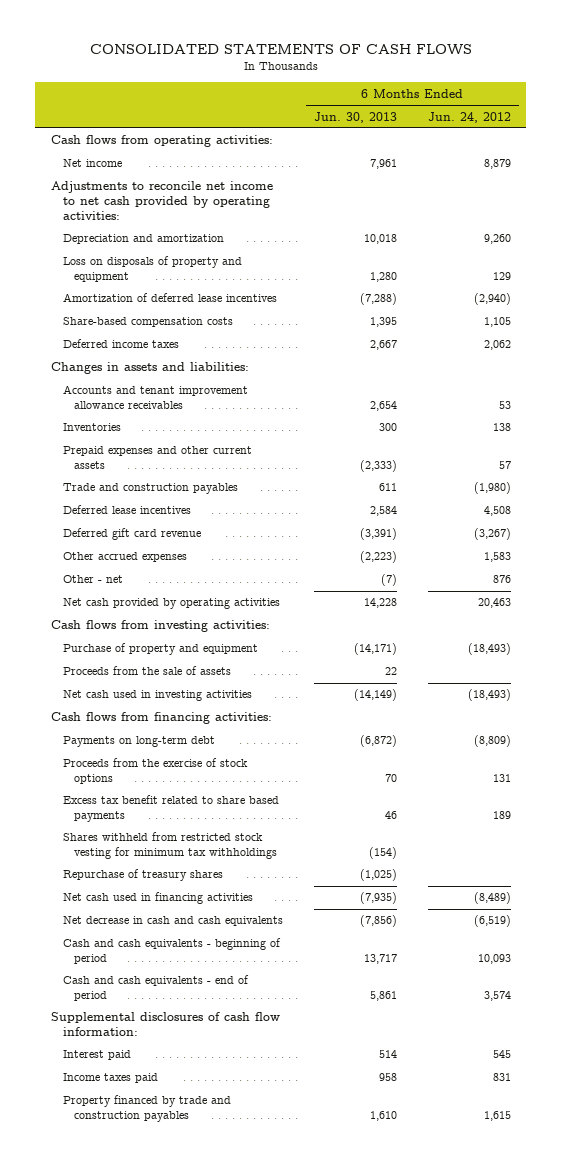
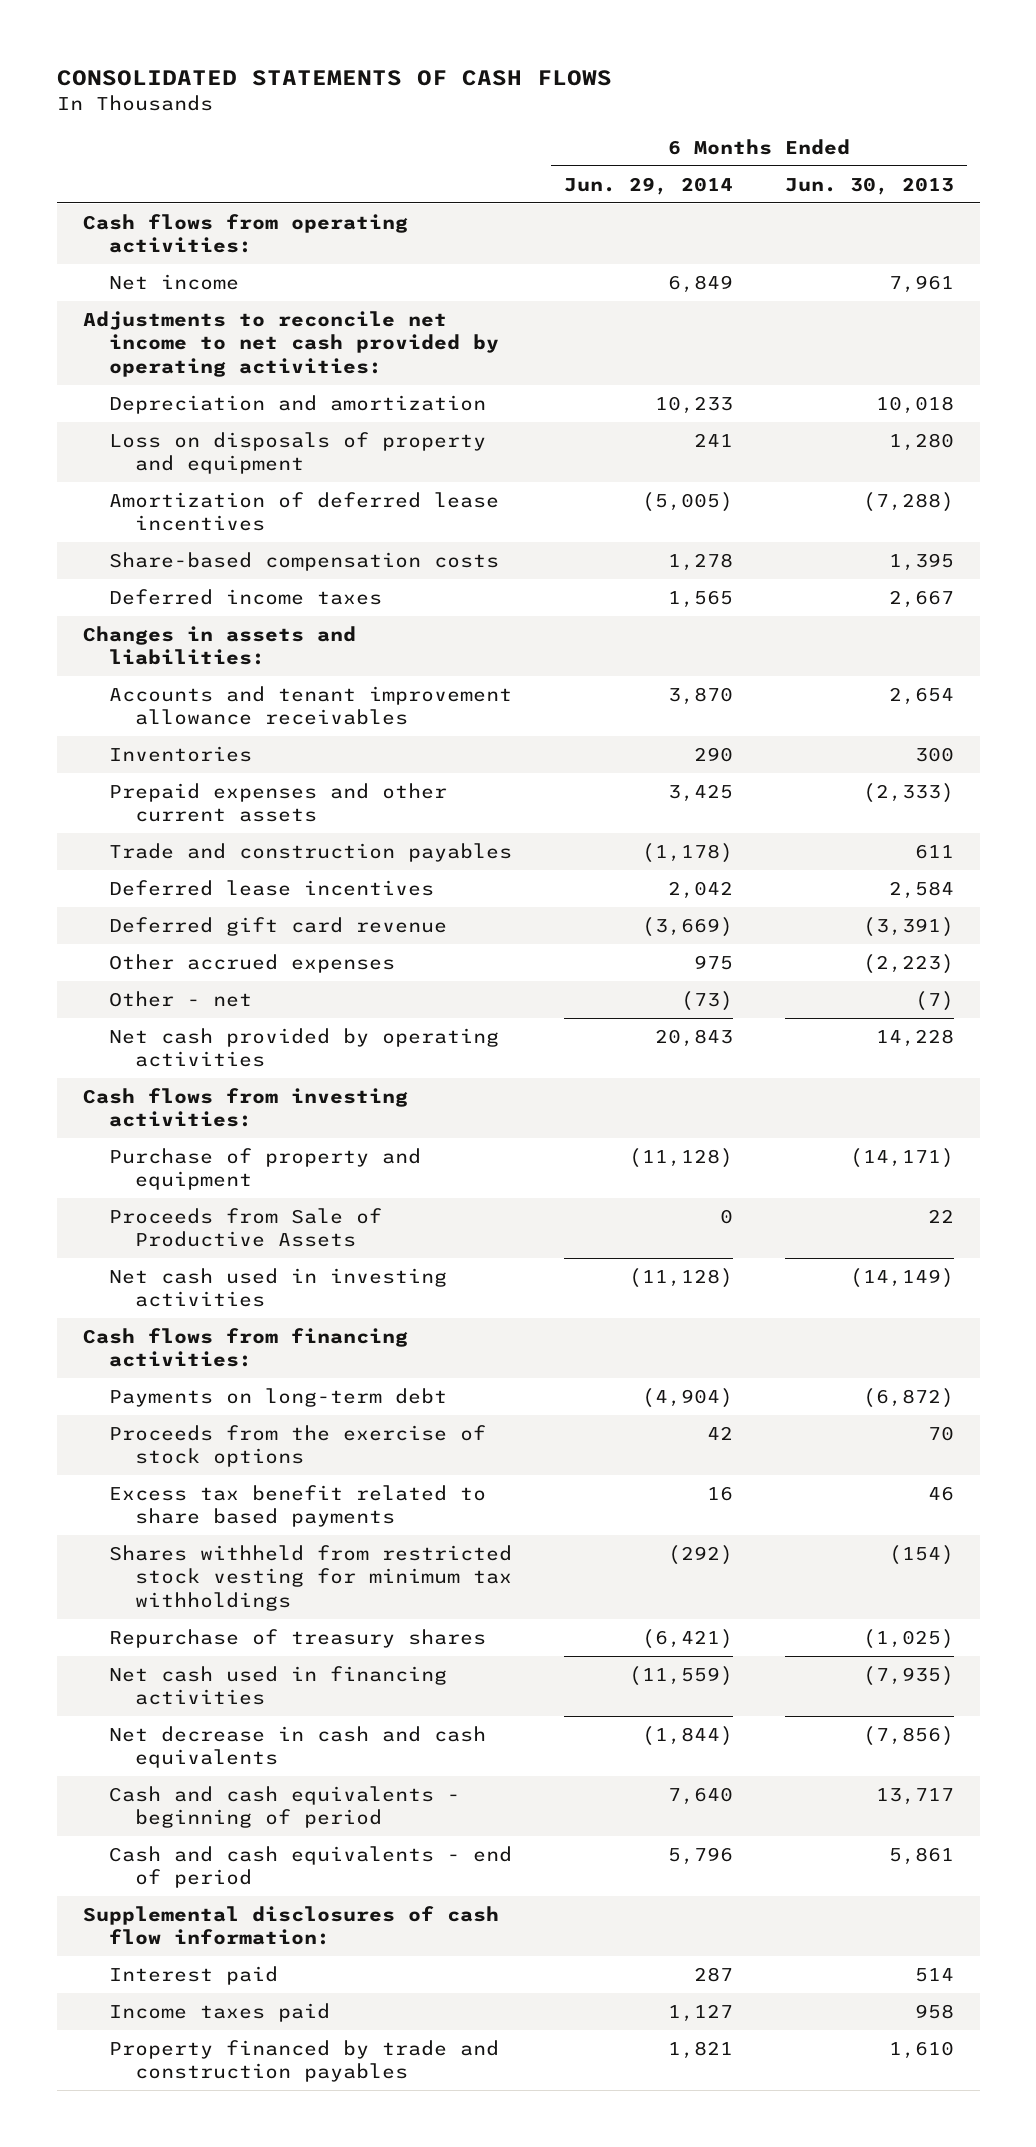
[427,111,511,123] Jun. 24, 2012 -> none
none -> [563,176,733,195] Jun. 29, 2014
[62,666,231,676] Proceeds from the sale of assets -> [108,1207,382,1248] Proceeds from Sale of Productive Assets

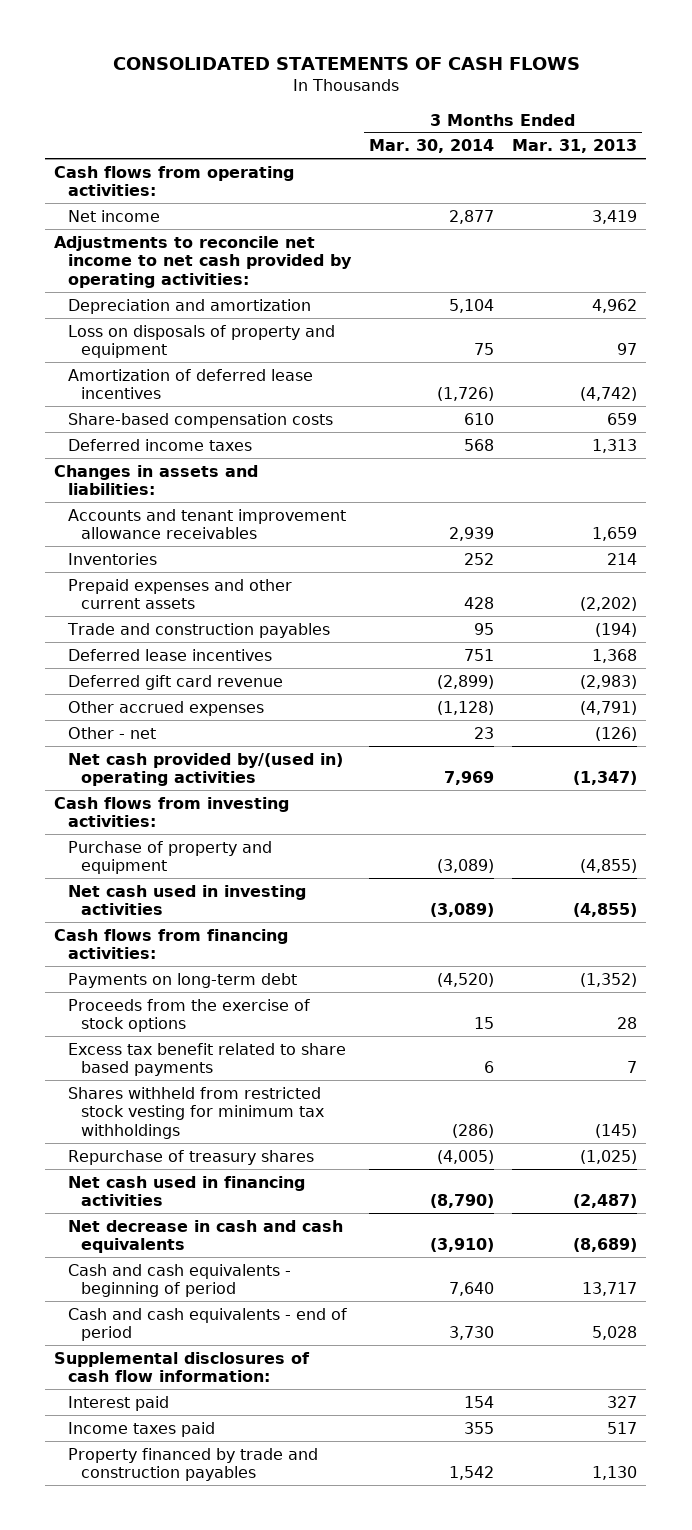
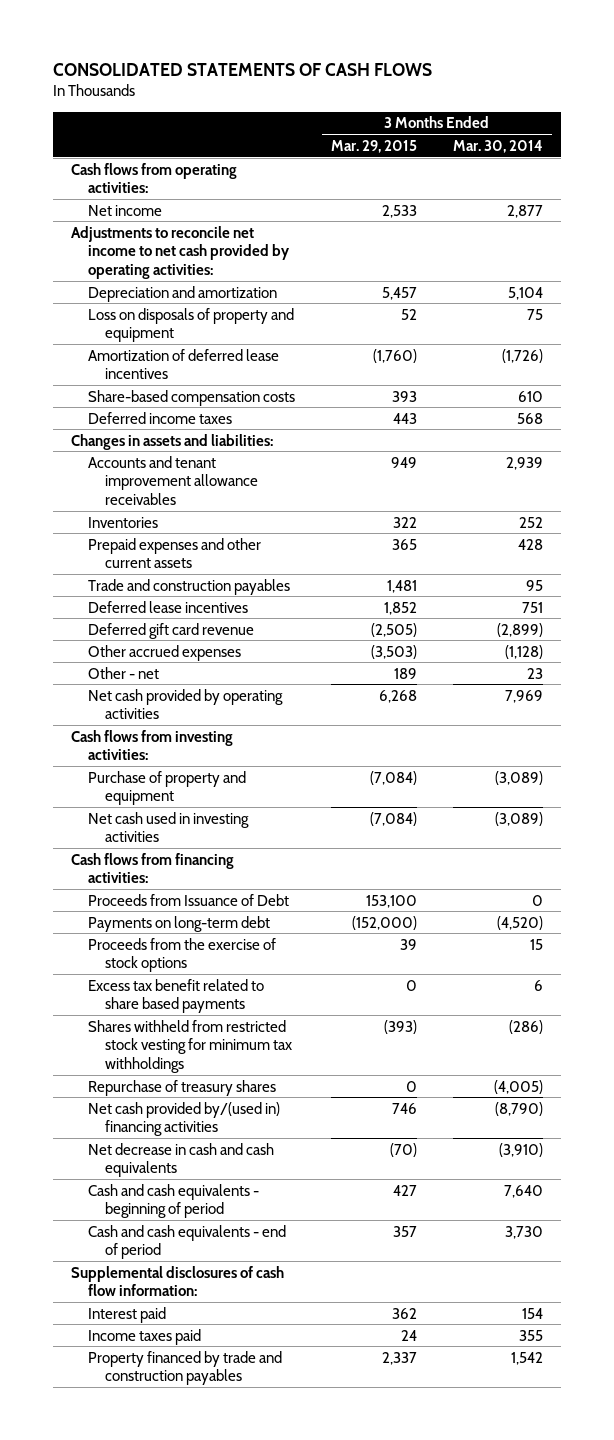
[512,139,638,154] Mar. 31, 2013 -> none
none -> [330,139,417,153] Mar. 29, 2015
[67,752,343,787] Net cash provided by/(used in) operating activities -> [87,688,283,720] Net cash provided by operating activities
none -> [87,893,289,906] Proceeds from Issuance of Debt
[67,1175,305,1207] Net cash used in financing activities -> [87,1101,280,1137] Net cash provided by/(used in) financing activities

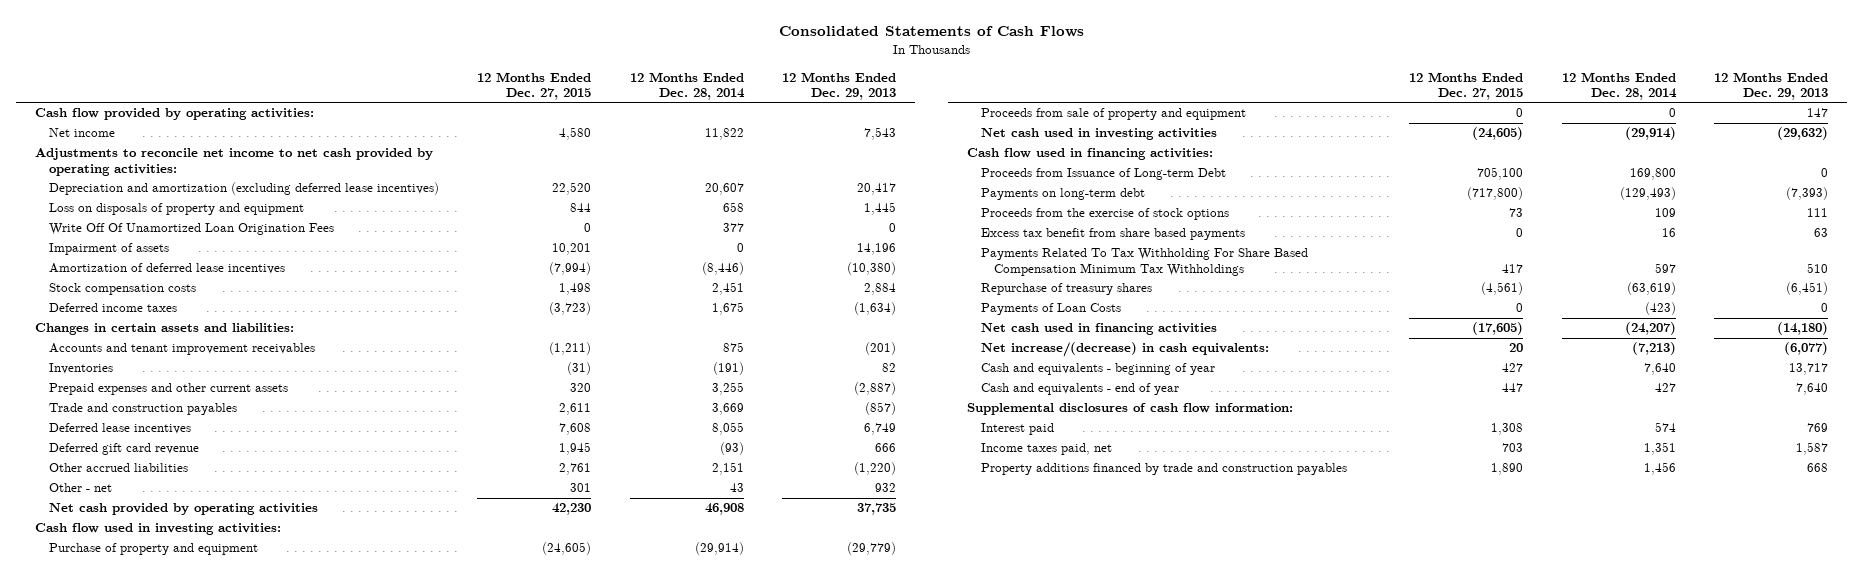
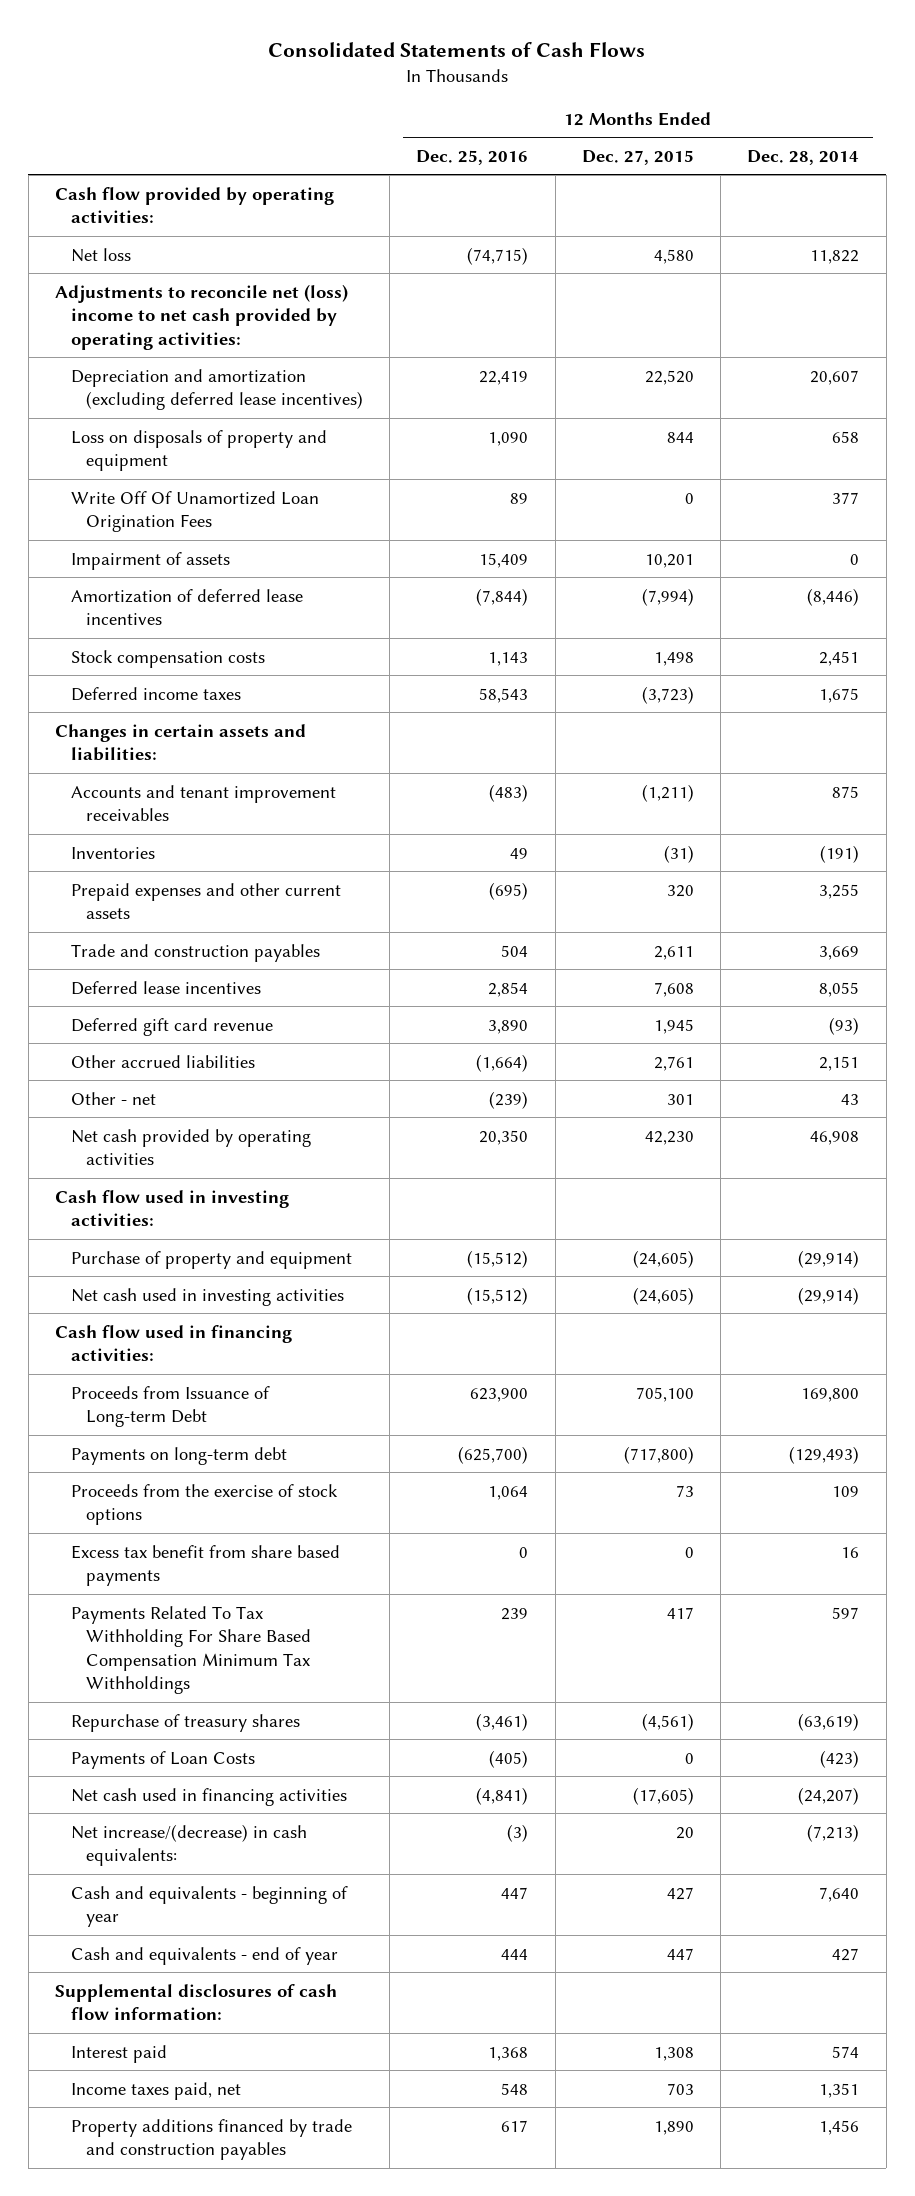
[782,71,897,101] 12 Months Ended Dec. 29, 2013 -> none
none -> [416,149,529,165] Dec. 25, 2016
[48,128,115,138] Net income -> [70,247,131,262] Net loss
[35,148,434,176] Adjustments to reconcile net income to net cash provided by operating activities: -> [55,283,349,350] Adjustments to reconcile net (loss) income to net cash provided by operating activities:
[980,108,1246,121] Proceeds from sale of property and equipment -> none

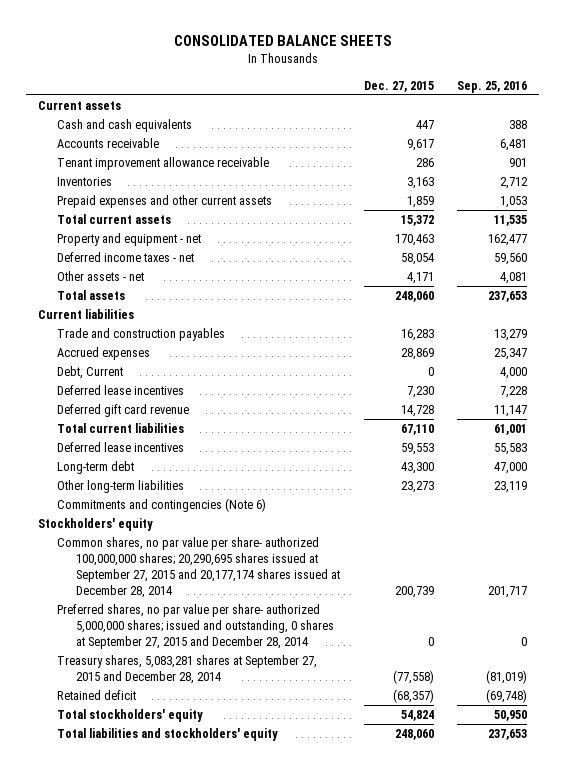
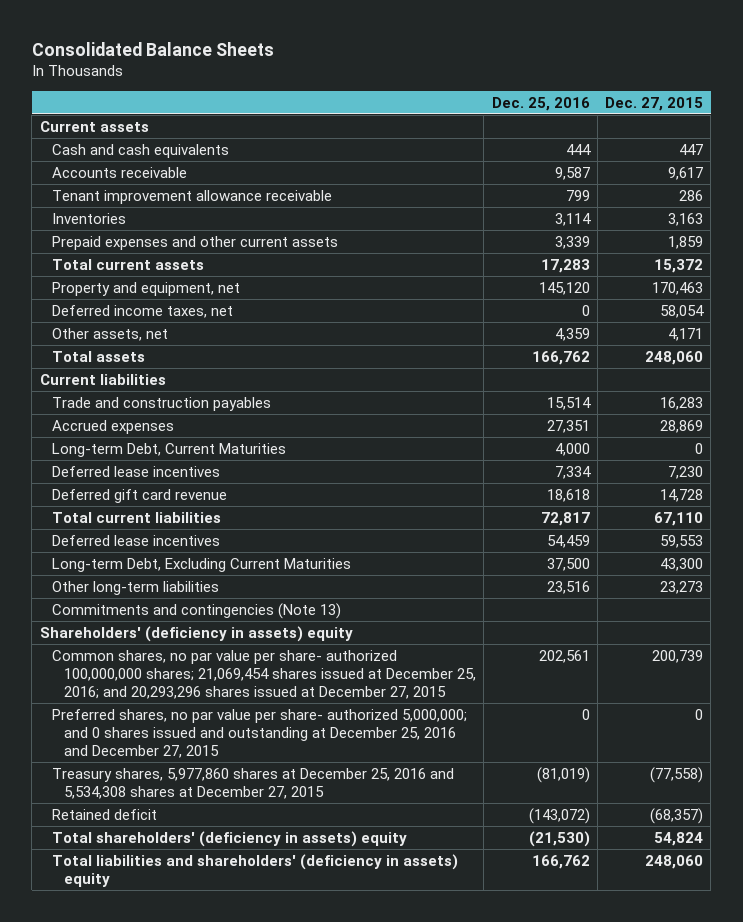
[173,34,392,46] CONSOLIDATED BALANCE SHEETS -> [31,41,274,56] Consolidated Balance Sheets
[457,80,528,93] Sep. 25, 2016 -> none
none -> [491,96,590,111] Dec. 25, 2016
[56,233,201,247] Property and equipment - net -> [51,281,240,296] Property and equipment, net
[56,252,194,263] Deferred income taxes - net -> [51,304,233,318] Deferred income taxes, net
[56,271,144,282] Other assets - net -> [51,327,168,341] Other assets, net
[56,366,123,380] Debt, Current -> none
none -> [51,442,286,457] Long-term Debt, Current Maturities
[56,461,134,475] Long-term debt -> [51,557,351,572] Long-term Debt, Excluding Current Maturities
[56,498,266,513] Commitments and contingencies (Note 6) -> [51,602,341,619] Commitments and contingencies (Note 13)
[37,518,153,532] Stockholders' equity -> [39,625,353,642] Shareholders' (deficiency in assets) equity
[56,537,341,599] Common shares, no par value per share- authorized 100,000,000 shares; 20,290,695 shares issued at September 27, 2015 and 20,177,174 shares issued at December 28, 2014 -> [51,649,477,699] Common shares, no par value per share- authorized 100,000,000 shares; 21,069,454 shares issued at December 25, 2016; and 20,293,296 shares issued at December 27, 2015
[56,604,335,650] Preferred shares, no par value per share- authorized 5,000,000 shares; issued and outstanding, 0 shares at September 27, 2015 and December 28, 2014 -> [51,708,467,758] Preferred shares, no par value per share- authorized 5,000,000; and 0 shares issued and outstanding at December 25, 2016 and December 27, 2015
[56,655,317,685] Treasury shares, 5,083,281 shares at September 27, 2015 and December 28, 2014 -> [51,767,454,799] Treasury shares, 5,977,860 shares at December 25, 2016 and 5,534,308 shares at December 27, 2015
[56,709,203,723] Total stockholders' equity -> [51,830,407,847] Total shareholders' (deficiency in assets) equity
[56,728,278,742] Total liabilities and stockholders' equity -> [51,853,458,887] Total liabilities and shareholders' (deficiency in assets) equity

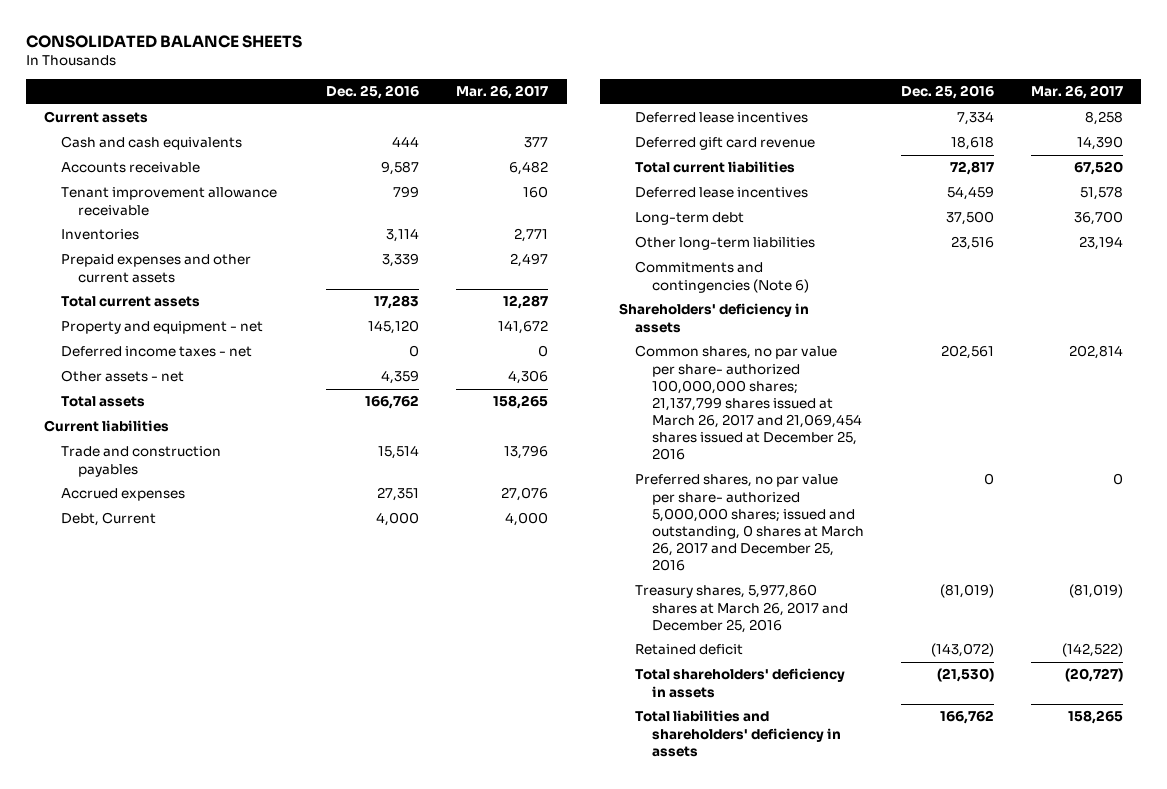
[31,41,274,56] Consolidated Balance Sheets -> [25,35,302,49] CONSOLIDATED BALANCE SHEETS
[605,96,704,111] Dec. 27, 2015 -> none
none -> [456,85,549,100] Mar. 26, 2017
[51,281,240,296] Property and equipment, net -> [61,321,264,335] Property and equipment - net
[51,304,233,318] Deferred income taxes, net -> [61,346,253,358] Deferred income taxes - net
[51,327,168,341] Other assets, net -> [61,370,185,383] Other assets - net
[51,442,286,457] Long-term Debt, Current Maturities -> none
none -> [61,512,157,527] Debt, Current
[51,557,351,572] Long-term Debt, Excluding Current Maturities -> [635,212,745,226] Long-term debt
[51,602,341,619] Commitments and contingencies (Note 13) -> [635,261,810,293] Commitments and contingencies (Note 6)
[39,625,353,642] Shareholders' (deficiency in assets) equity -> [618,303,809,333] Shareholders' deficiency in assets
[51,649,477,699] Common shares, no par value per share- authorized 100,000,000 shares; 21,069,454 shares issued at December 25, 2016; and 20,293,296 shares issued at December 27, 2015 -> [635,345,863,461] Common shares, no par value per share- authorized 100,000,000 shares; 21,137,799 shares issued at March 26, 2017 and 21,069,454 shares issued at December 25, 2016
[51,708,467,758] Preferred shares, no par value per share- authorized 5,000,000; and 0 shares issued and outstanding at December 25, 2016 and December 27, 2015 -> [635,474,865,572] Preferred shares, no par value per share- authorized 5,000,000 shares; issued and outstanding, 0 shares at March 26, 2017 and December 25, 2016
[51,767,454,799] Treasury shares, 5,977,860 shares at December 25, 2016 and 5,534,308 shares at December 27, 2015 -> [635,584,849,633] Treasury shares, 5,977,860 shares at March 26, 2017 and December 25, 2016
[51,830,407,847] Total shareholders' (deficiency in assets) equity -> [635,668,846,698] Total shareholders' deficiency in assets
[51,853,458,887] Total liabilities and shareholders' (deficiency in assets) equity -> [635,710,842,757] Total liabilities and shareholders' deficiency in assets

